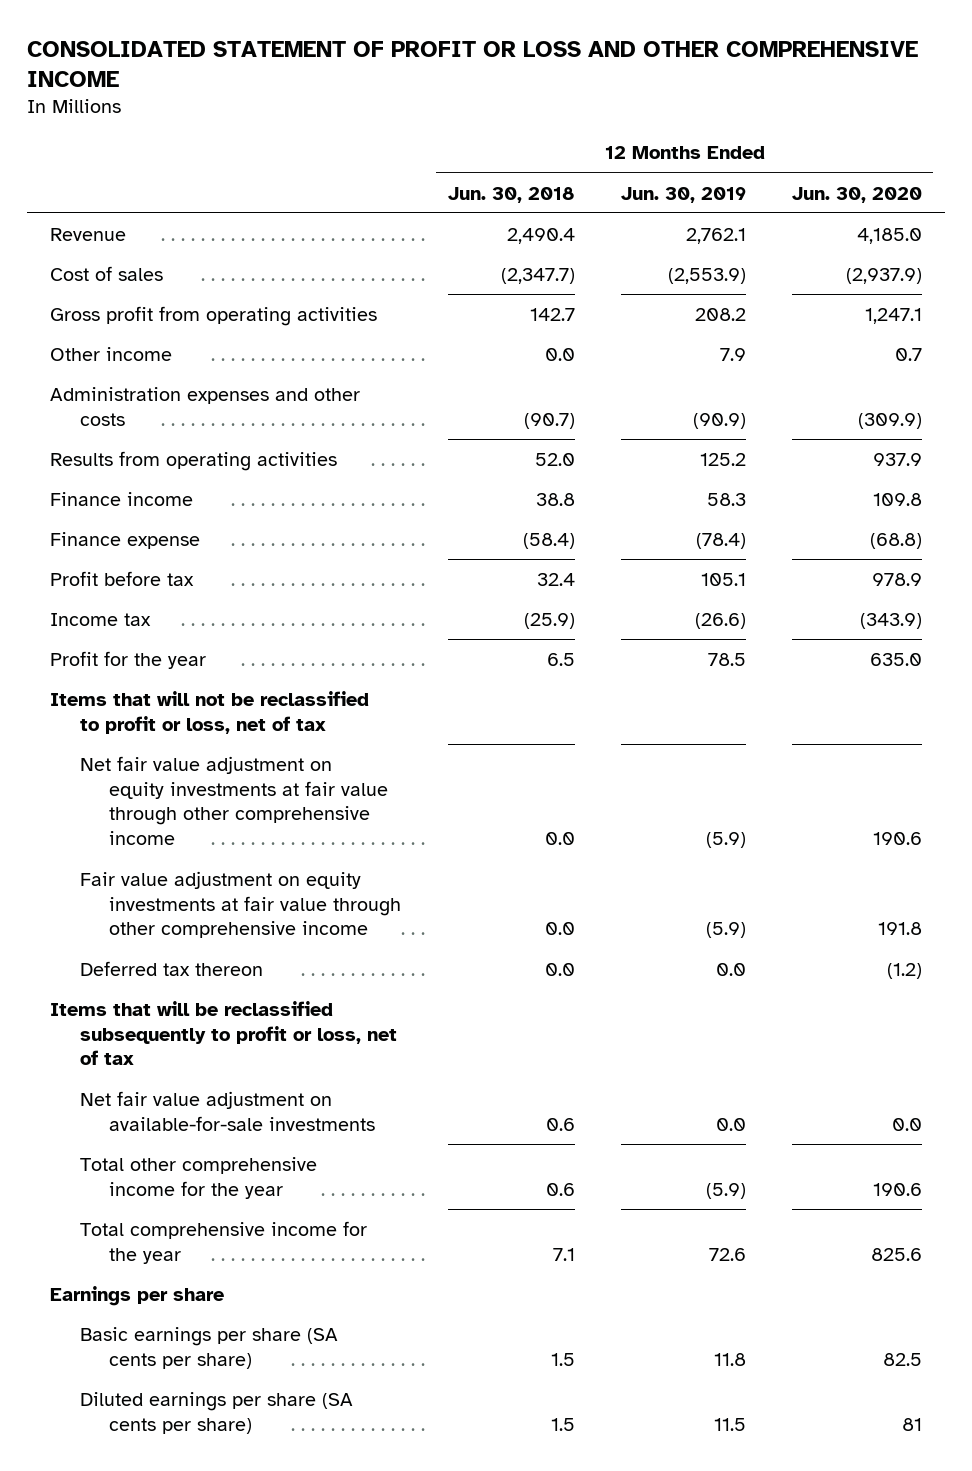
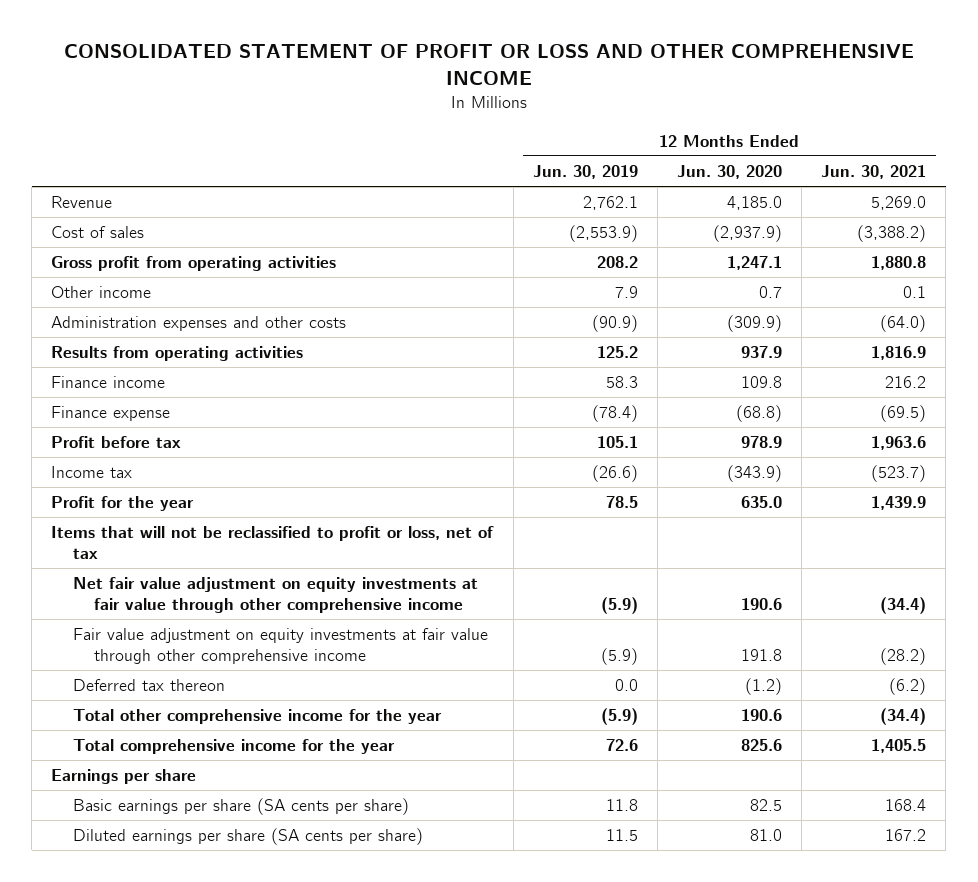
[447,186,575,203] Jun. 30, 2018 -> none
none -> [821,165,927,180] Jun. 30, 2021
[50,1000,397,1066] Items that will be reclassified subsequently to profit or loss, net of tax -> none
[79,1090,376,1131] Net fair value adjustment on available-for-sale investments -> none
[901,1417,922,1431] 81 -> [749,829,782,842] 81.0

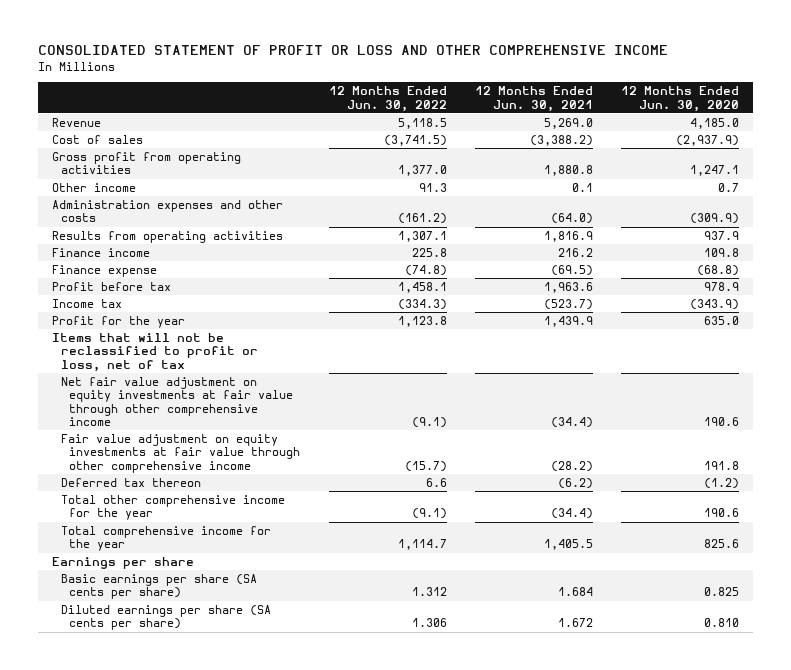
[532,165,638,180] Jun. 30, 2019 -> none
none -> [328,86,447,112] 12 Months Ended Jun. 30, 2022
[749,799,782,812] 82.5 -> [704,587,740,597] 0.825
[885,799,927,812] 168.4 -> [558,587,594,597] 1.684
[749,829,782,842] 81.0 -> [704,618,740,628] 0.810
[885,829,927,842] 167.2 -> [558,618,594,628] 1.672

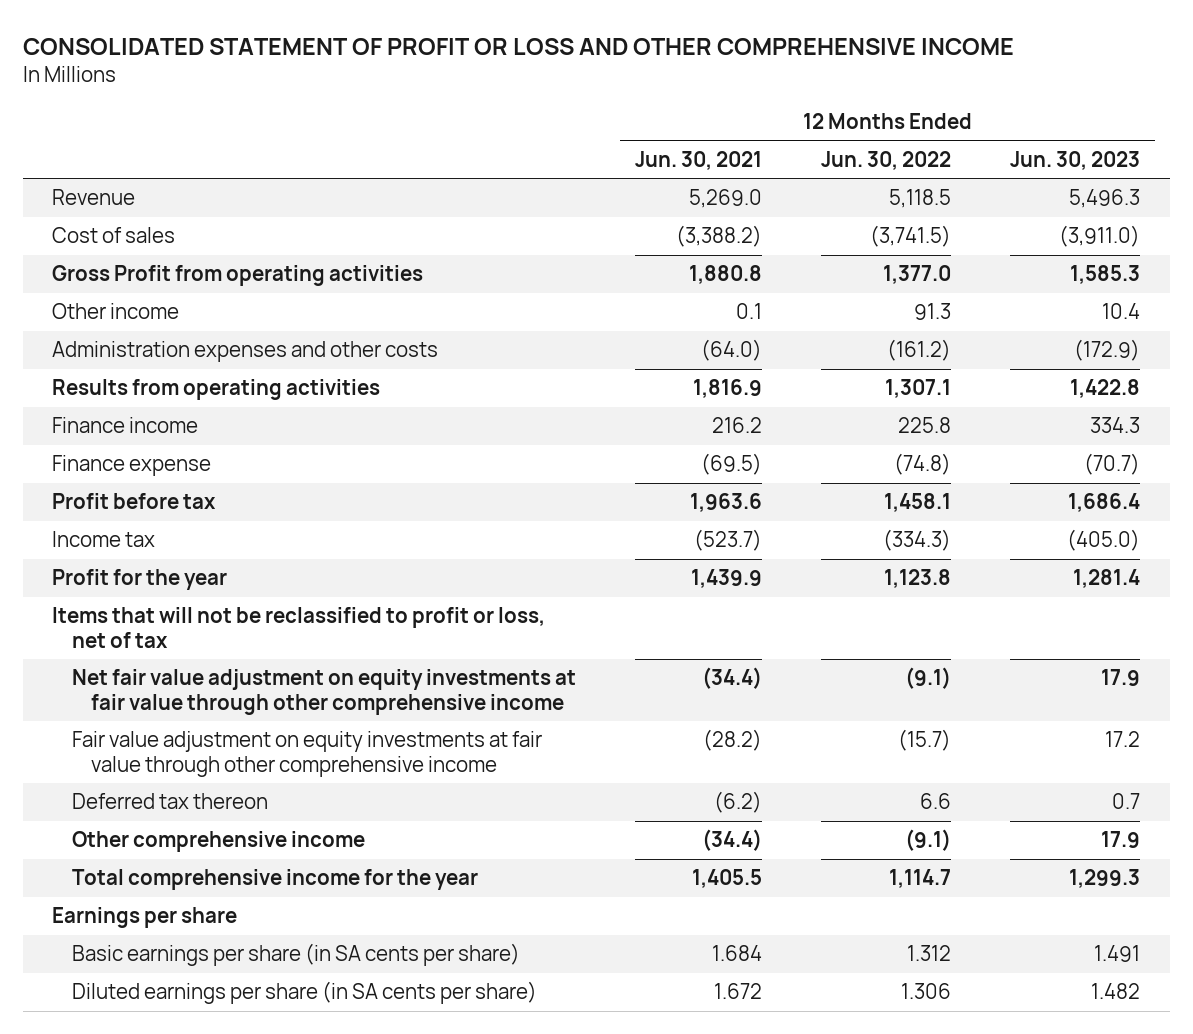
[621,86,740,112] 12 Months Ended Jun. 30, 2020 -> none
none -> [1010,151,1141,171] Jun. 30, 2023
[51,151,241,175] Gross profit from operating activities -> [52,265,424,287] Gross Profit from operating activities
[60,494,285,521] Total other comprehensive income for the year -> [71,831,365,853] Other comprehensive income
[60,573,257,600] Basic earnings per share (SA cents per share) -> [71,943,520,967] Basic earnings per share (in SA cents per share)
[60,604,271,631] Diluted earnings per share (SA cents per share) -> [71,981,537,1005] Diluted earnings per share (in SA cents per share)

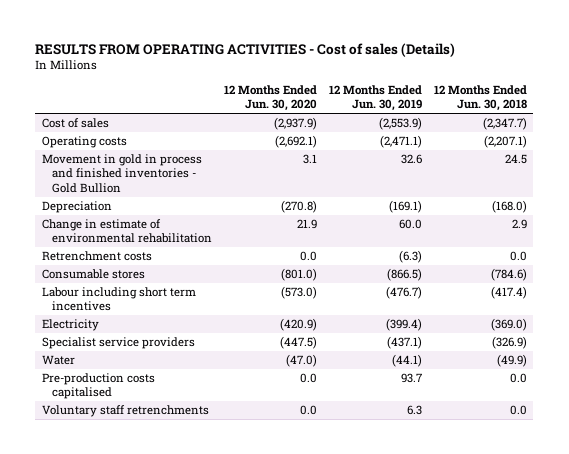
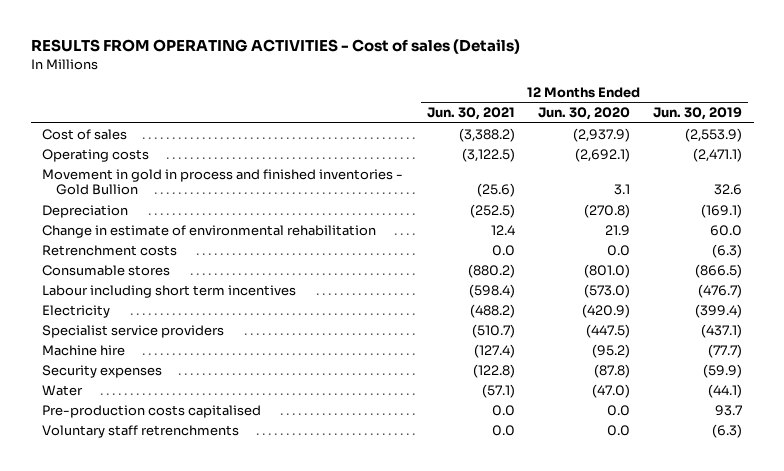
[434,85,528,112] 12 Months Ended Jun. 30, 2018 -> none
none -> [426,107,515,121] Jun. 30, 2021
none -> [42,345,126,357] Machine hire
none -> [42,365,163,379] Security expenses
[407,405,423,416] 6.3 -> [712,424,743,439] (6.3)

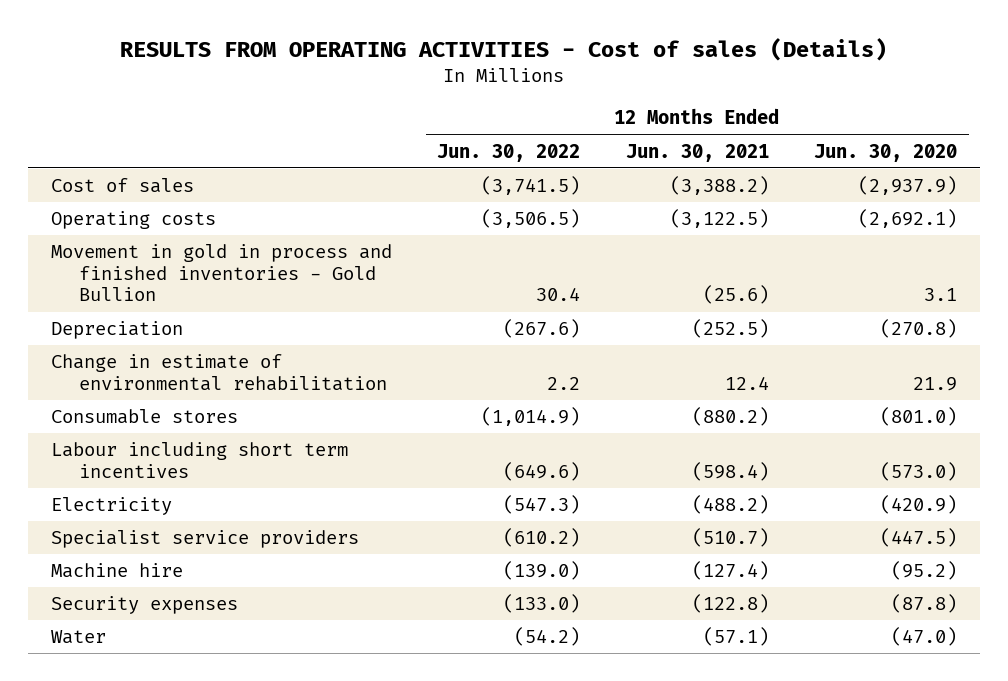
[653,107,743,121] Jun. 30, 2019 -> none
none -> [437,143,581,162] Jun. 30, 2022
[42,245,178,257] Retrenchment costs -> none
[42,405,262,419] Pre-production costs capitalised -> none
[42,425,240,439] Voluntary staff retrenchments -> none

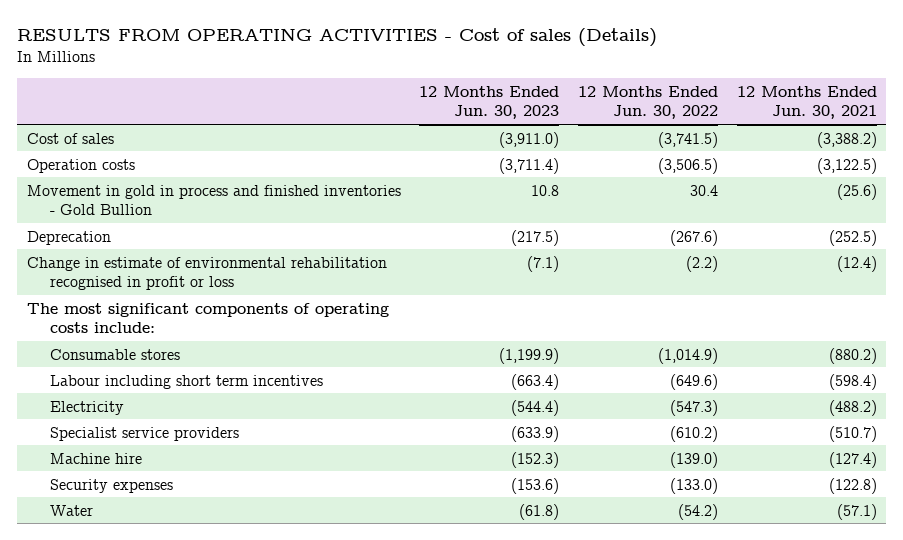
[814,143,958,162] Jun. 30, 2020 -> none
none -> [419,85,560,120] 12 Months Ended Jun. 30, 2023
[50,211,216,230] Operating costs -> [26,158,135,173] Operation costs
[50,321,183,340] Depreciation -> [26,230,111,245] Deprecation
[50,354,387,391] Change in estimate of environmental rehabilitation -> [26,256,387,291] Change in estimate of environmental rehabilitation recognised in profit or loss
[547,376,581,390] 2.2 -> [685,255,718,272] (2.2)
[724,375,769,390] 12.4 -> [836,255,877,272] (12.4)
none -> [26,302,389,334] The most significant components of operating costs include:

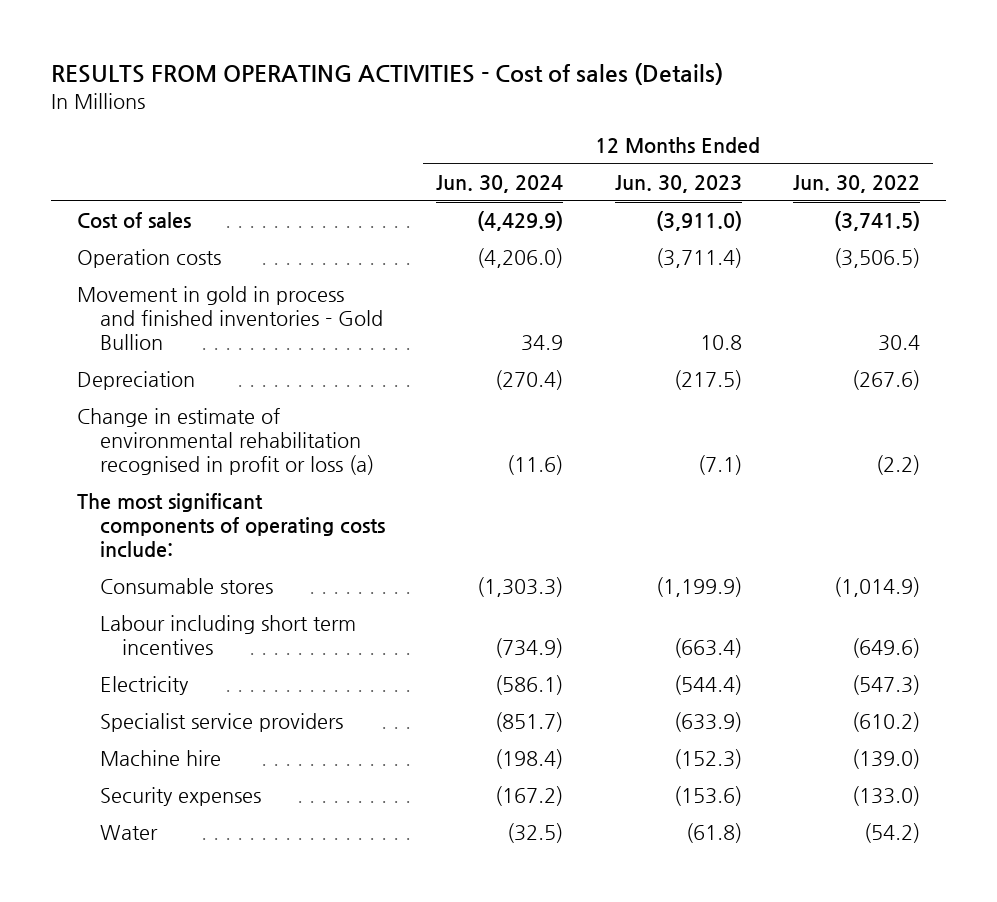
[736,85,877,120] 12 Months Ended Jun. 30, 2021 -> none
none -> [436,175,564,194] Jun. 30, 2024
[26,230,111,245] Deprecation -> [77,371,196,391] Depreciation
[26,256,387,291] Change in estimate of environmental rehabilitation recognised in profit or loss -> [77,408,374,476] Change in estimate of environmental rehabilitation recognised in profit or loss (a)

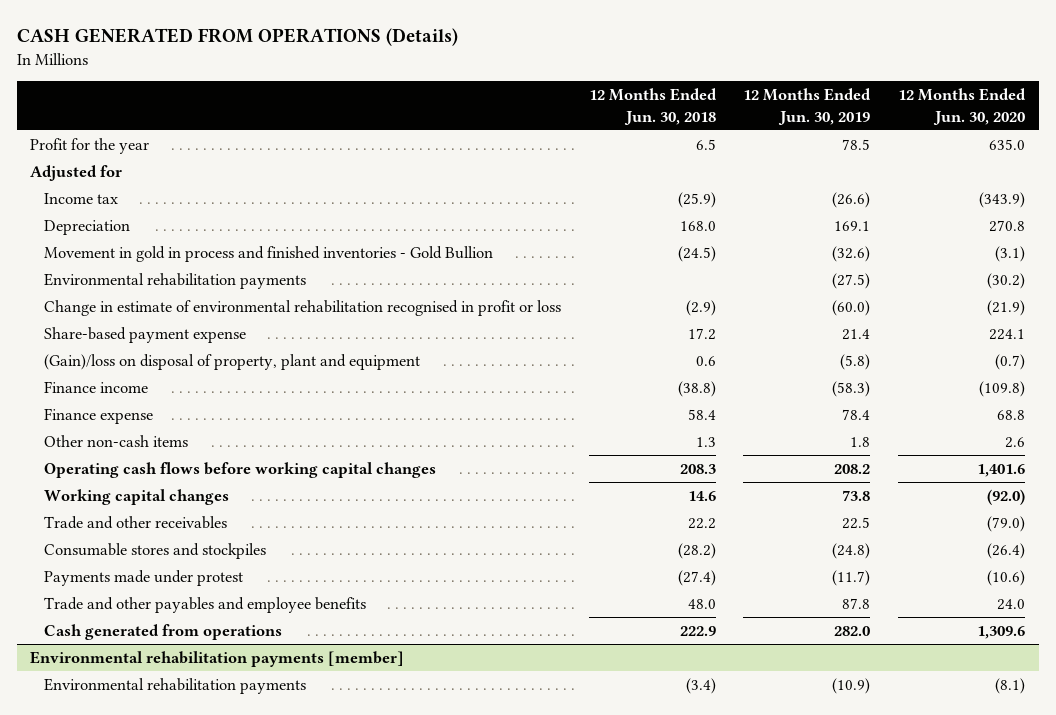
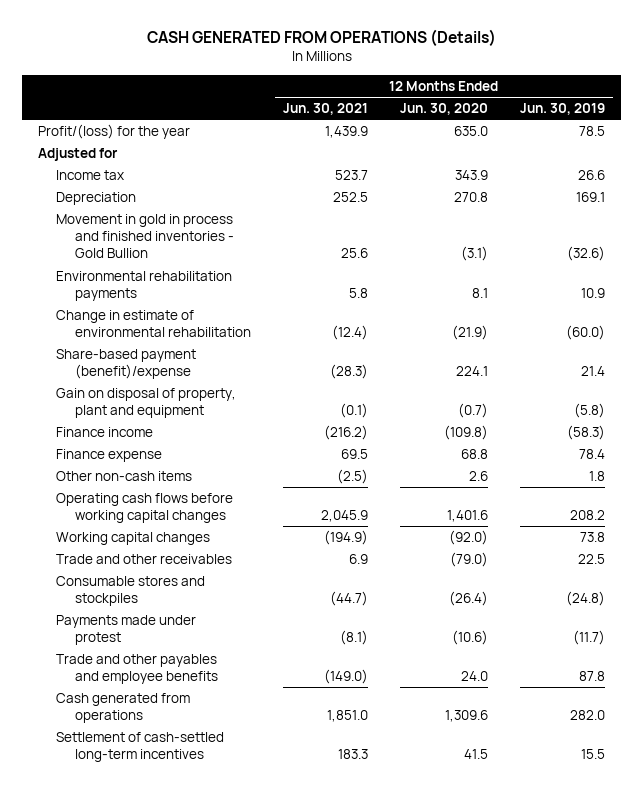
[588,88,717,125] 12 Months Ended Jun. 30, 2018 -> none
none -> [283,103,369,116] Jun. 30, 2021
[30,138,150,155] Profit for the year -> [37,124,190,140] Profit/(loss) for the year
[832,192,871,209] (26.6) -> [578,170,606,181] 26.6
[979,192,1026,209] (343.9) -> [455,170,489,181] 343.9
[832,273,871,290] (27.5) -> [581,288,606,299] 10.9
[987,273,1026,290] (30.2) -> [472,288,489,299] 8.1
[43,300,561,317] Change in estimate of environmental rehabilitation recognised in profit or loss -> [56,310,252,338] Change in estimate of environmental rehabilitation
[43,327,246,344] Share-based payment expense -> [56,349,197,380] Share-based payment (benefit)/expense
[43,354,420,371] (Gain)/loss on disposal of property, plant and equipment -> [56,388,237,419] Gain on disposal of property, plant and equipment
[30,651,405,668] Environmental rehabilitation payments [member] -> none
[43,678,306,695] Environmental rehabilitation payments -> none
none -> [56,732,225,763] Settlement of cash-settled long-term incentives

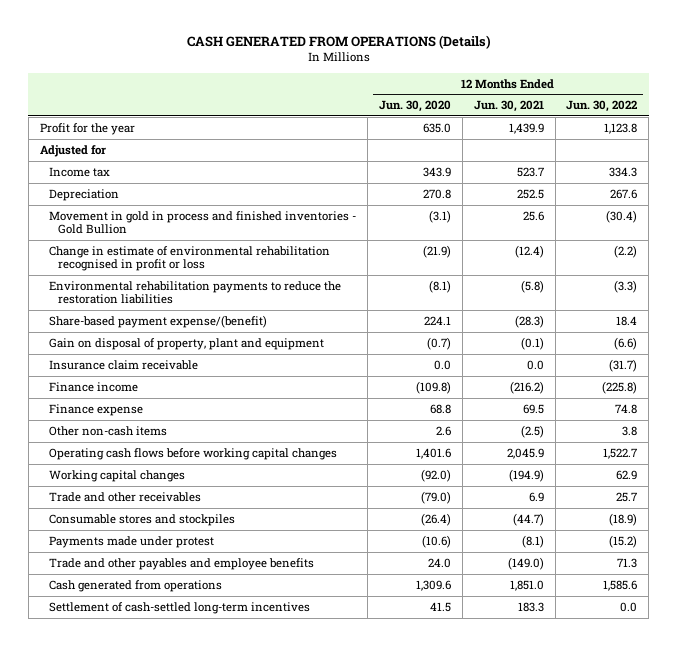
[520,103,606,116] Jun. 30, 2019 -> none
none -> [566,100,638,113] Jun. 30, 2022
[37,124,190,140] Profit/(loss) for the year -> [39,122,135,135] Profit for the year
[56,271,233,302] Environmental rehabilitation payments -> none
[56,310,252,338] Change in estimate of environmental rehabilitation -> [48,245,330,272] Change in estimate of environmental rehabilitation recognised in profit or loss
none -> [48,280,341,305] Environmental rehabilitation payments to reduce the restoration liabilities
[56,349,197,380] Share-based payment (benefit)/expense -> [48,314,267,328] Share-based payment expense/(benefit)
none -> [48,359,198,370] Insurance claim receivable

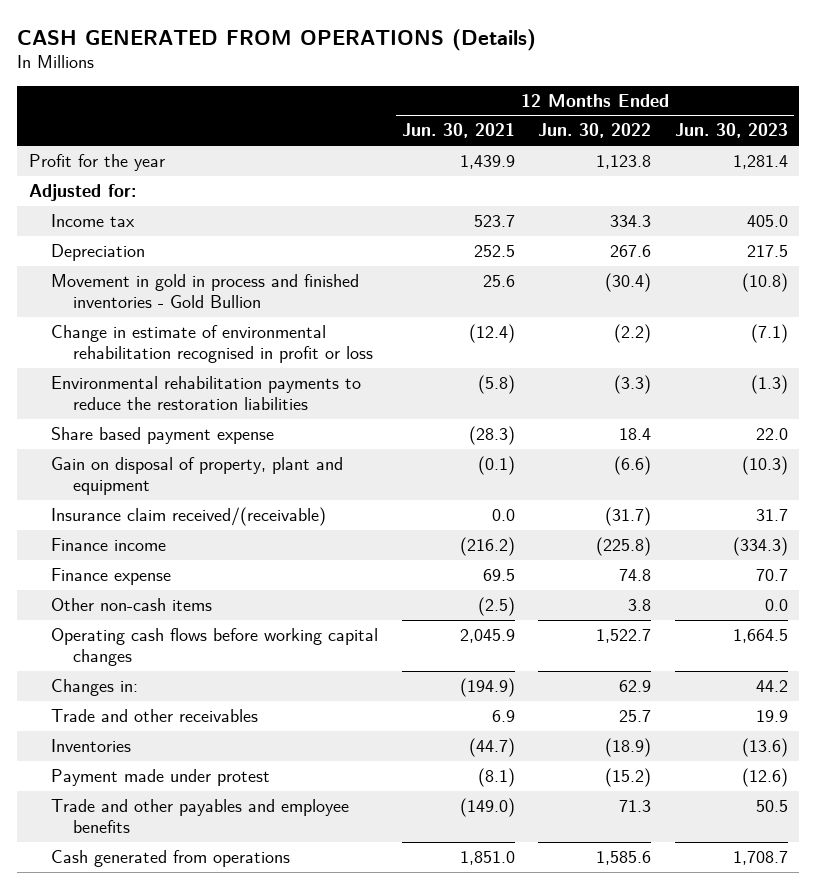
[378,100,451,113] Jun. 30, 2020 -> none
none -> [674,123,788,139] Jun. 30, 2023
[39,144,106,157] Adjusted for -> [28,183,136,201] Adjusted for:
[48,314,267,328] Share-based payment expense/(benefit) -> [51,426,275,444] Share based payment expense
[48,359,198,370] Insurance claim receivable -> [51,506,327,526] Insurance claim received/(receivable)
[48,469,185,482] Working capital changes -> [51,678,139,696] Changes in:
[48,513,235,526] Consumable stores and stockpiles -> [51,738,132,752] Inventories
[48,535,214,548] Payments made under protest -> [51,768,271,786] Payment made under protest
[48,601,310,614] Settlement of cash-settled long-term incentives -> none

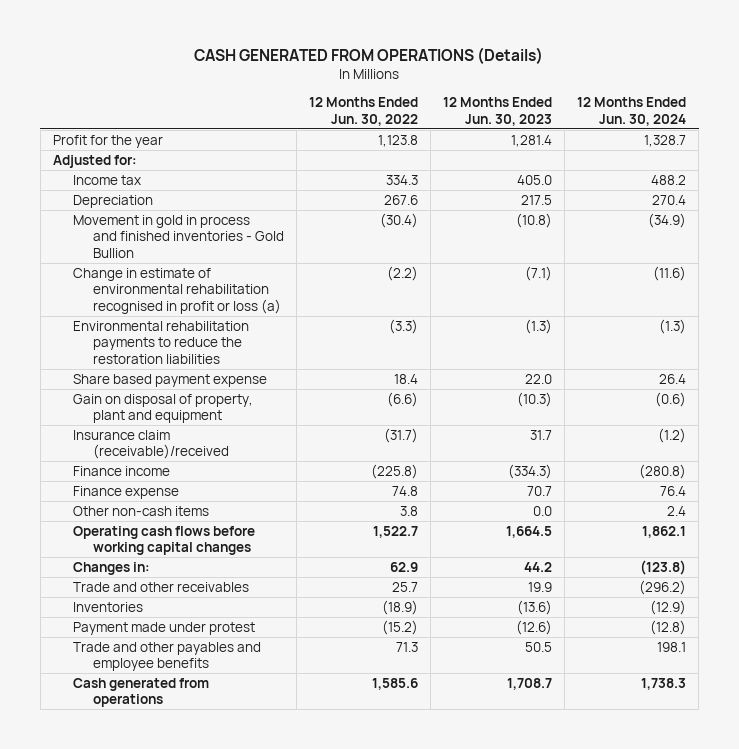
[401,123,515,139] Jun. 30, 2021 -> none
none -> [577,97,687,126] 12 Months Ended Jun. 30, 2024
[51,324,374,363] Change in estimate of environmental rehabilitation recognised in profit or loss -> [73,267,282,314] Change in estimate of environmental rehabilitation recognised in profit or loss (a)
[51,506,327,526] Insurance claim received/(receivable) -> [73,429,230,460] Insurance claim (receivable)/received

